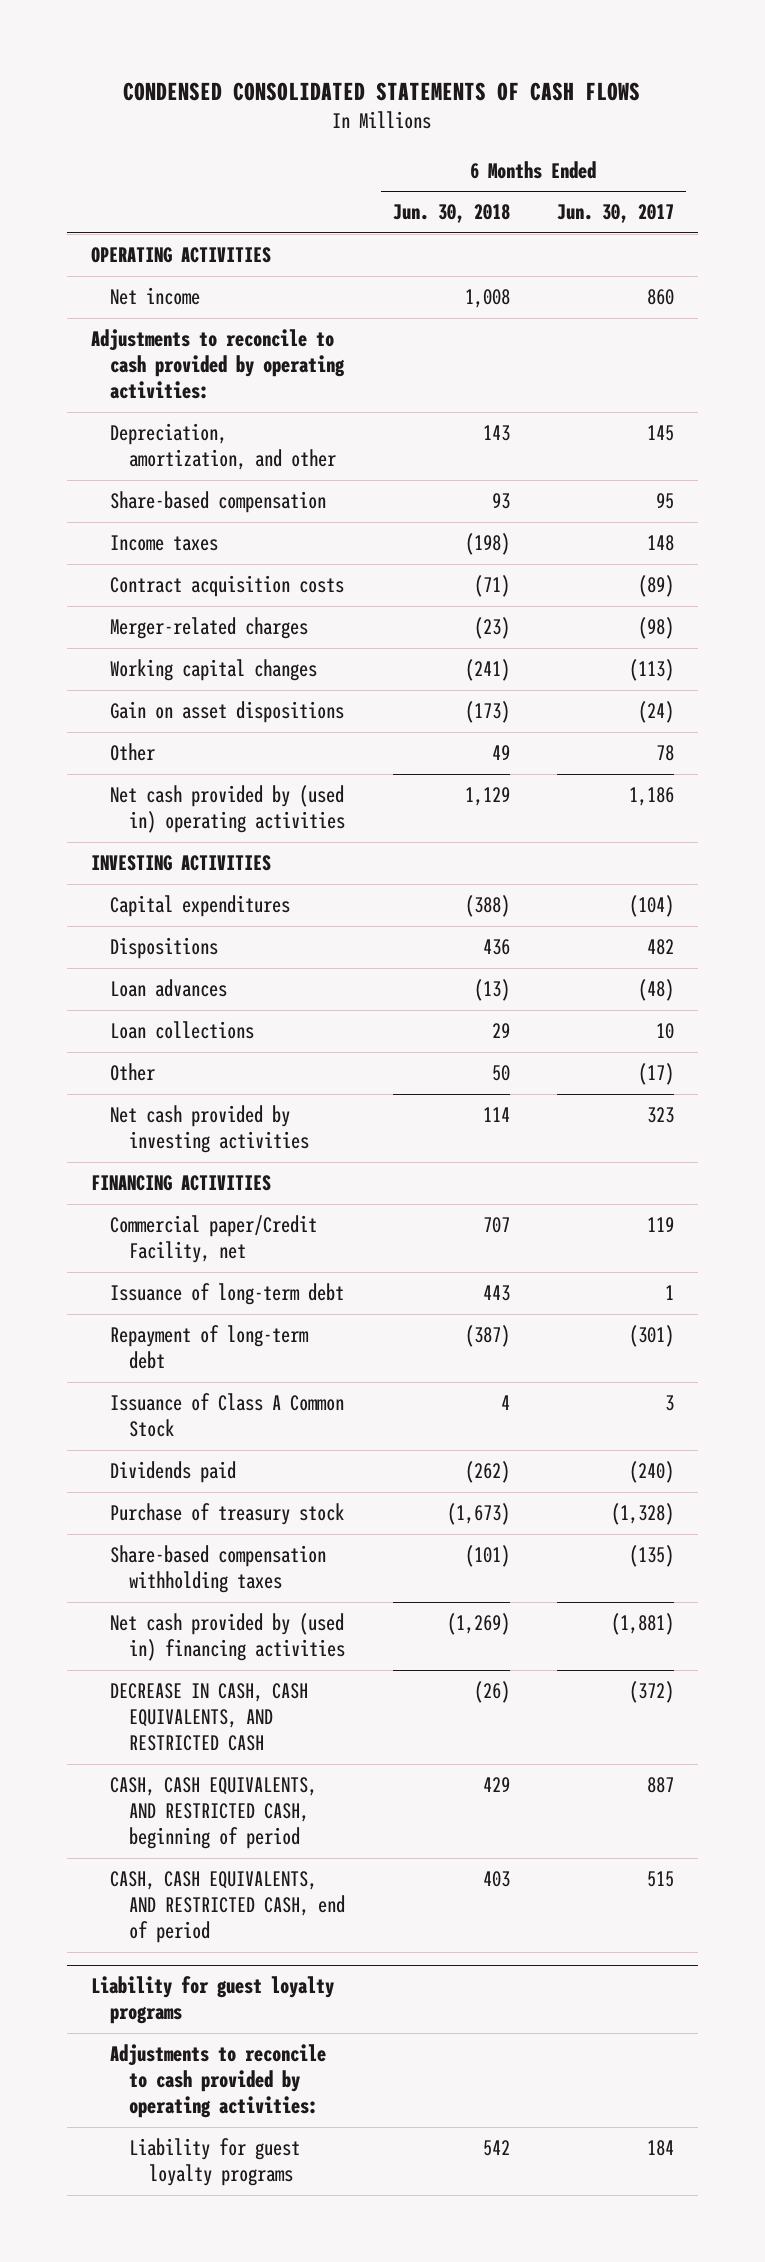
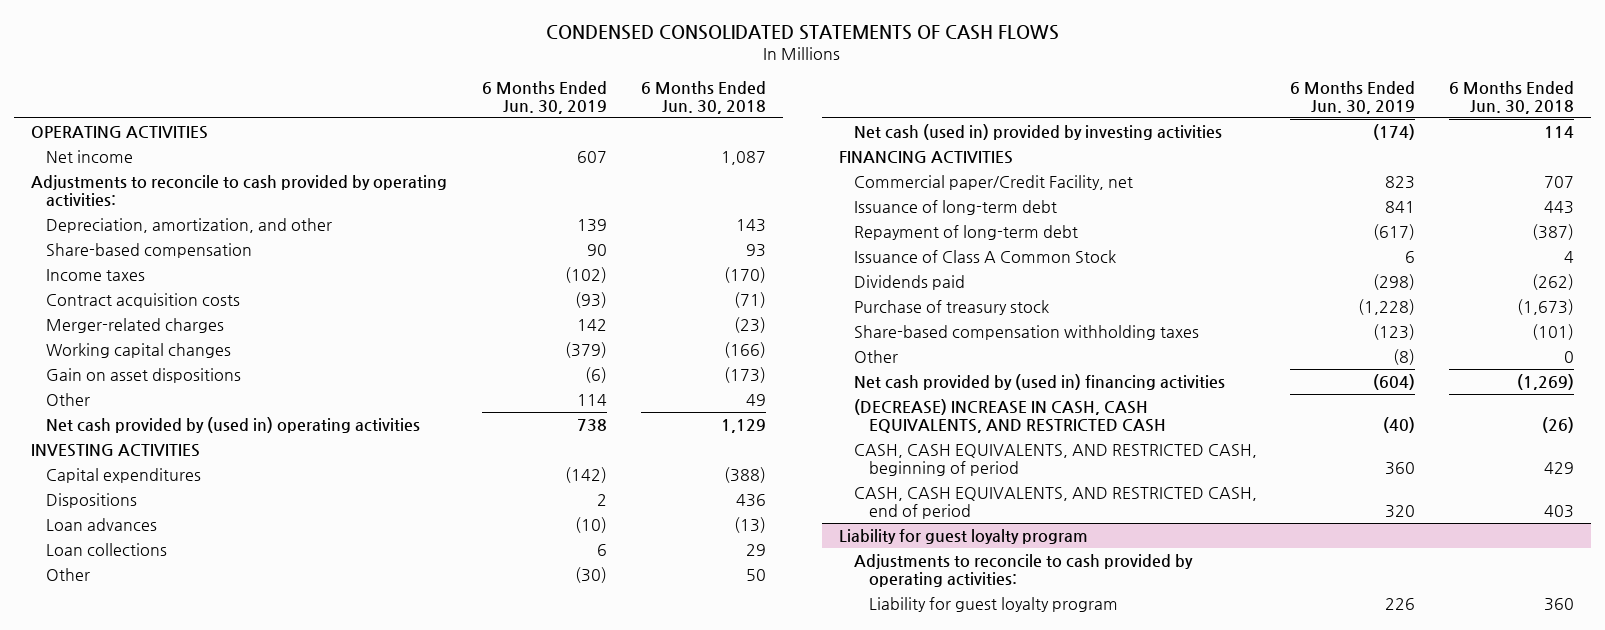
[556,204,674,224] Jun. 30, 2017 -> none
none -> [482,80,608,114] 6 Months Ended Jun. 30, 2019
[464,289,510,309] 1,008 -> [720,150,766,165] 1,087
[464,533,510,556] (198) -> [723,266,766,283] (170)
[464,659,510,682] (241) -> [723,341,766,358] (166)
[110,1105,310,1154] Net cash provided by investing activities -> [853,123,1222,140] Net cash (used in) provided by investing activities
none -> [853,349,898,363] Other
[110,1683,309,1752] DECREASE IN CASH, CASH EQUIVALENTS, AND RESTRICTED CASH -> [853,398,1166,434] (DECREASE) INCREASE IN CASH, CASH EQUIVALENTS, AND RESTRICTED CASH
[90,1976,334,2025] Liability for guest loyalty programs -> [838,528,1088,544] Liability for guest loyalty program
[129,2138,301,2187] Liability for guest loyalty programs -> [868,596,1118,612] Liability for guest loyalty program
[482,2140,510,2157] 542 -> [1544,597,1575,611] 360

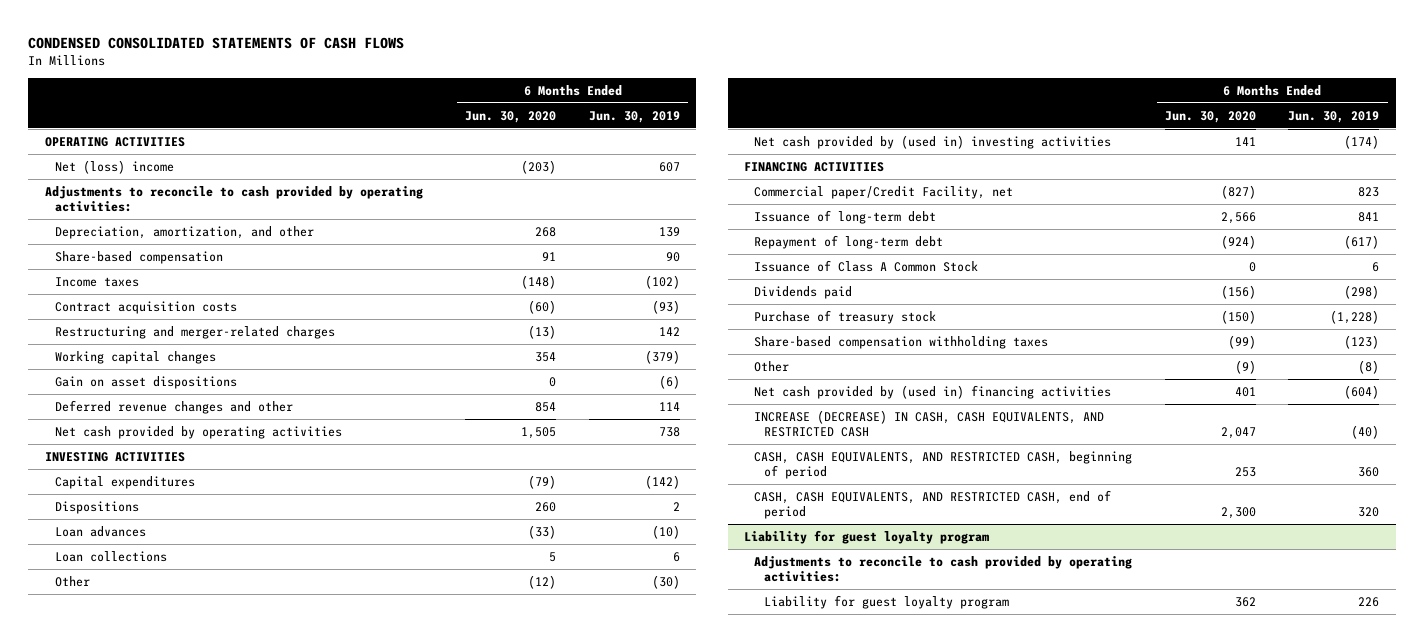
[640,80,766,114] 6 Months Ended Jun. 30, 2018 -> none
none -> [465,110,557,123] Jun. 30, 2020
[45,149,133,163] Net income -> [54,159,174,174] Net (loss) income
[45,317,224,333] Merger-related charges -> [54,325,335,339] Restructuring and merger-related charges
[45,392,90,406] Other -> [54,399,293,414] Deferred revenue changes and other
[45,416,420,433] Net cash provided by (used in) operating activities -> [54,425,342,439] Net cash provided by operating activities
[853,123,1222,140] Net cash (used in) provided by investing activities -> [754,134,1112,149] Net cash provided by (used in) investing activities
[853,398,1166,434] (DECREASE) INCREASE IN CASH, CASH EQUIVALENTS, AND RESTRICTED CASH -> [754,409,1105,437] INCREASE (DECREASE) IN CASH, CASH EQUIVALENTS, AND RESTRICTED CASH

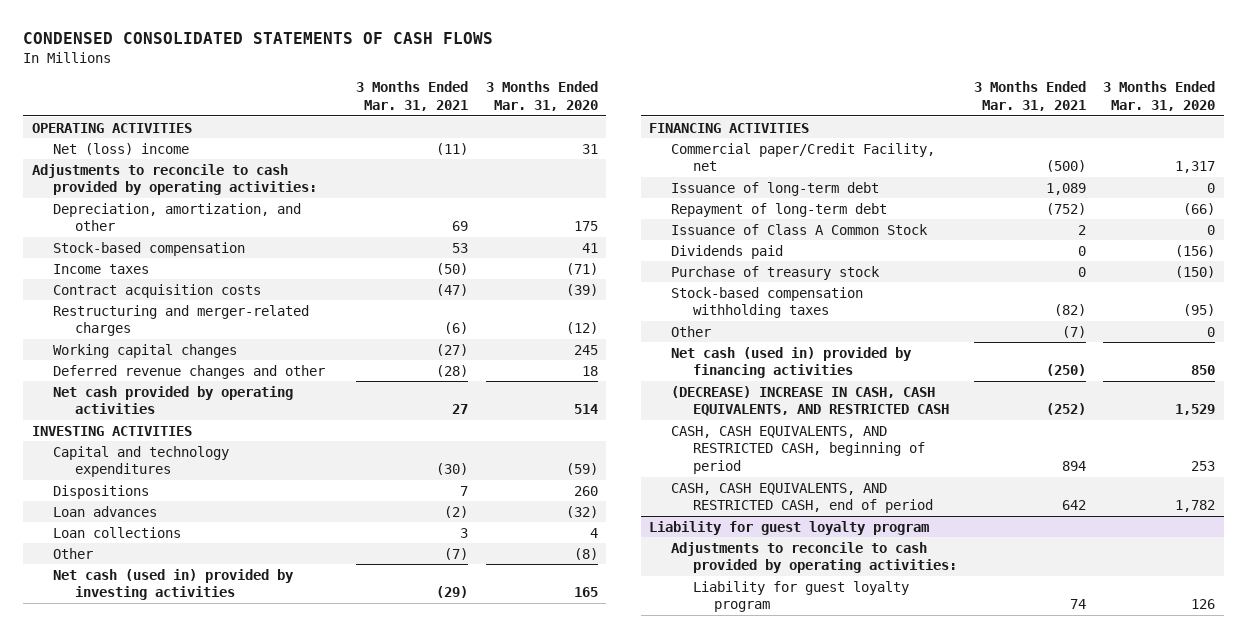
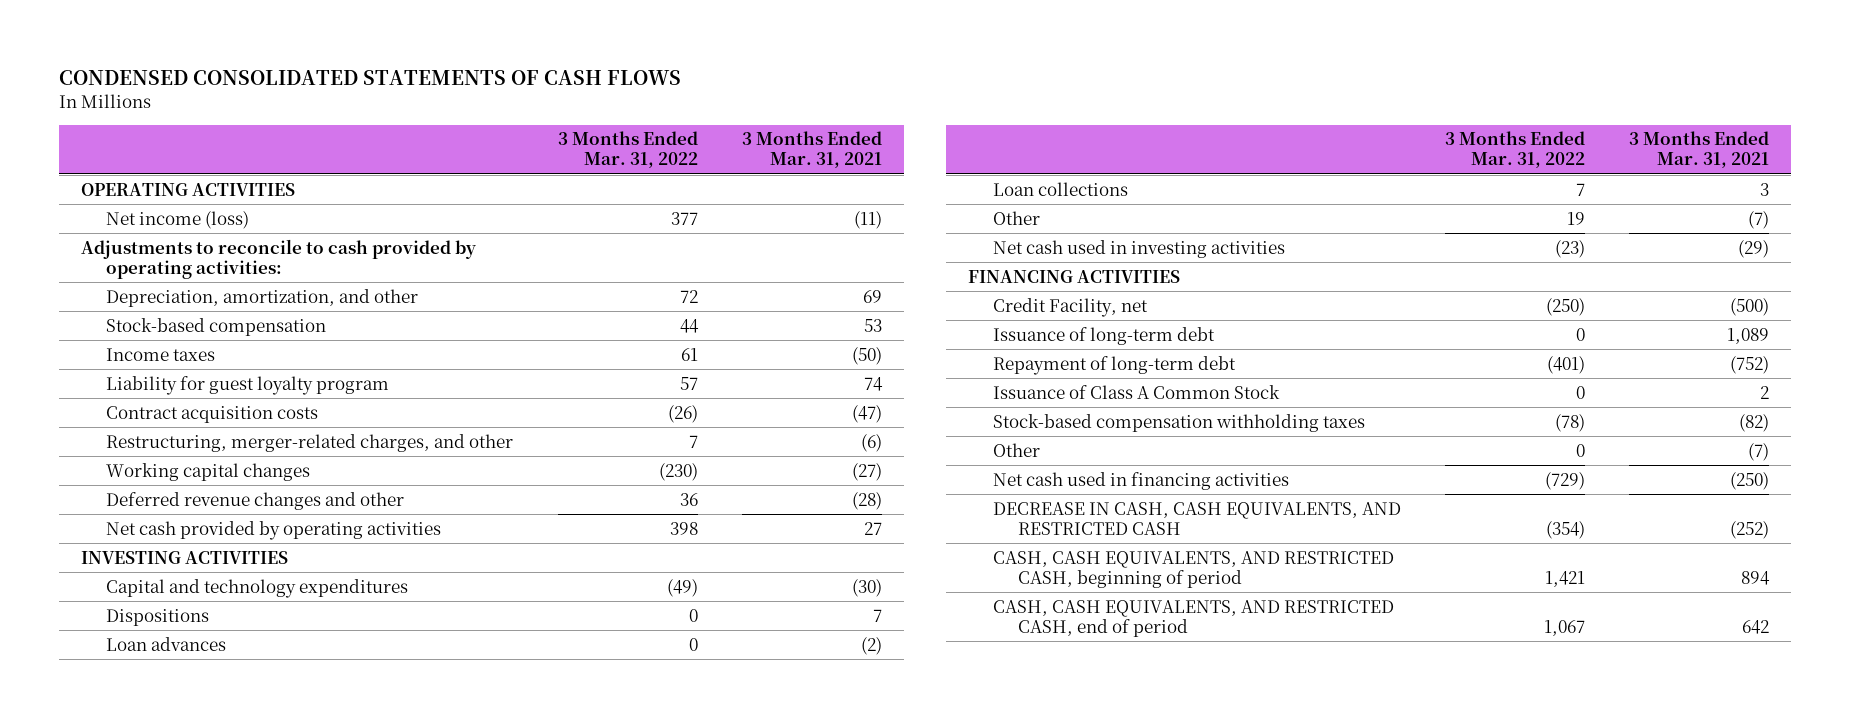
[485,81,598,112] 3 Months Ended Mar. 31, 2020 -> none
none -> [557,131,698,169] 3 Months Ended Mar. 31, 2022
[53,142,190,155] Net (loss) income -> [105,210,249,229] Net income (loss)
none -> [105,375,389,395] Liability for guest loyalty program
[53,304,310,337] Restructuring and merger-related charges -> [105,433,513,452] Restructuring, merger-related charges, and other
[53,568,295,601] Net cash (used in) provided by investing activities -> [992,239,1285,258] Net cash used in investing activities
[671,142,936,172] Commercial paper/Credit Facility, net -> [992,297,1148,317] Credit Facility, net
[671,244,784,259] Dividends paid -> none
[671,265,881,280] Purchase of treasury stock -> none
[671,346,913,379] Net cash (used in) provided by financing activities -> [992,471,1289,490] Net cash used in financing activities
[671,385,949,417] (DECREASE) INCREASE IN CASH, CASH EQUIVALENTS, AND RESTRICTED CASH -> [992,501,1401,535] DECREASE IN CASH, CASH EQUIVALENTS, AND RESTRICTED CASH
[649,520,930,535] Liability for guest loyalty program -> none
[671,541,957,574] Adjustments to reconcile to cash provided by operating activities: -> none
[692,580,909,613] Liability for guest loyalty program -> none

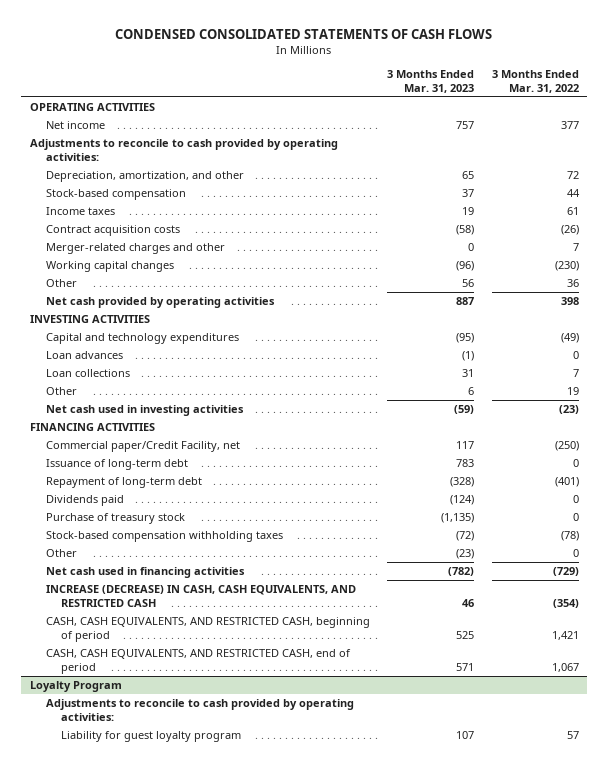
[741,131,882,169] 3 Months Ended Mar. 31, 2021 -> none
none -> [387,69,475,93] 3 Months Ended Mar. 31, 2023
[105,210,249,229] Net income (loss) -> [45,121,105,130] Net income
[105,375,389,395] Liability for guest loyalty program -> none
[105,433,513,452] Restructuring, merger-related charges, and other -> [45,243,225,255] Merger-related charges and other
[105,491,404,510] Deferred revenue changes and other -> [45,279,77,288] Other
[105,608,209,626] Dispositions -> none
[992,297,1148,317] Credit Facility, net -> [45,441,240,453] Commercial paper/Credit Facility, net
[992,384,1280,399] Issuance of Class A Common Stock -> none
none -> [45,495,124,507] Dividends paid
none -> [45,513,185,525] Purchase of treasury stock
[992,501,1401,535] DECREASE IN CASH, CASH EQUIVALENTS, AND RESTRICTED CASH -> [45,585,356,607] INCREASE (DECREASE) IN CASH, CASH EQUIVALENTS, AND RESTRICTED CASH
none -> [30,681,123,693] Loyalty Program
none -> [45,699,354,721] Adjustments to reconcile to cash provided by operating activities:
none -> [61,731,242,743] Liability for guest loyalty program

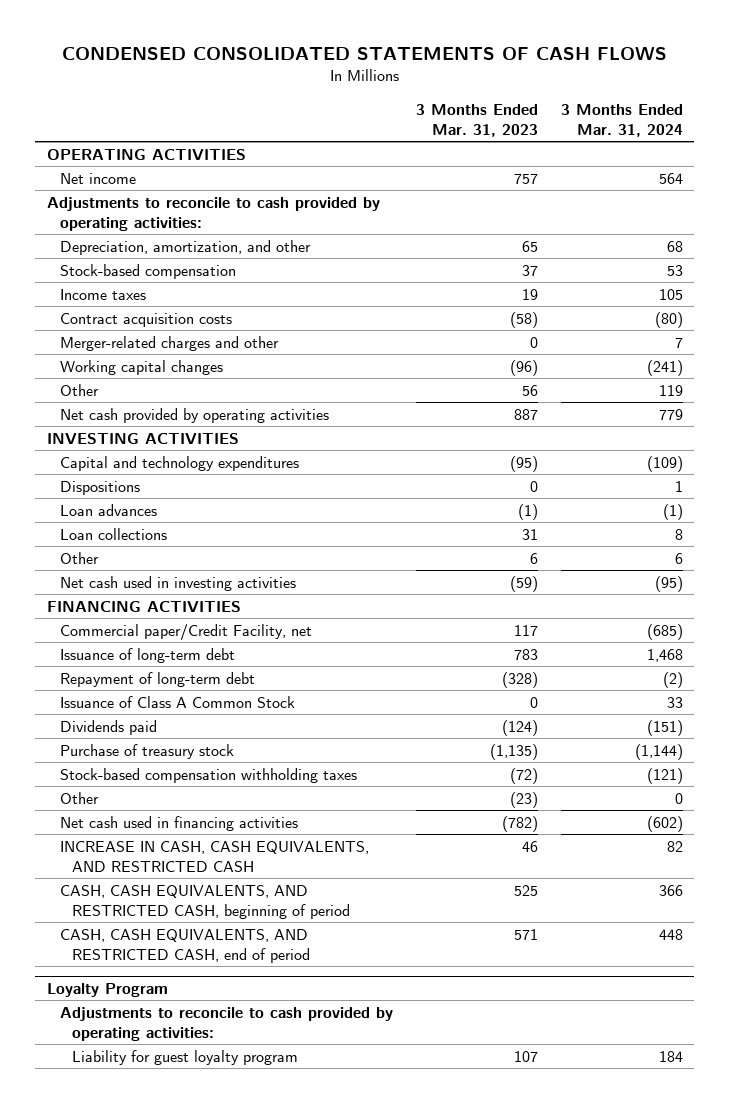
[491,69,579,93] 3 Months Ended Mar. 31, 2022 -> none
none -> [560,103,683,137] 3 Months Ended Mar. 31, 2024
none -> [59,480,140,495] Dispositions
none -> [59,695,295,708] Issuance of Class A Common Stock
[45,585,356,607] INCREASE (DECREASE) IN CASH, CASH EQUIVALENTS, AND RESTRICTED CASH -> [59,840,369,872] INCREASE IN CASH, CASH EQUIVALENTS, AND RESTRICTED CASH

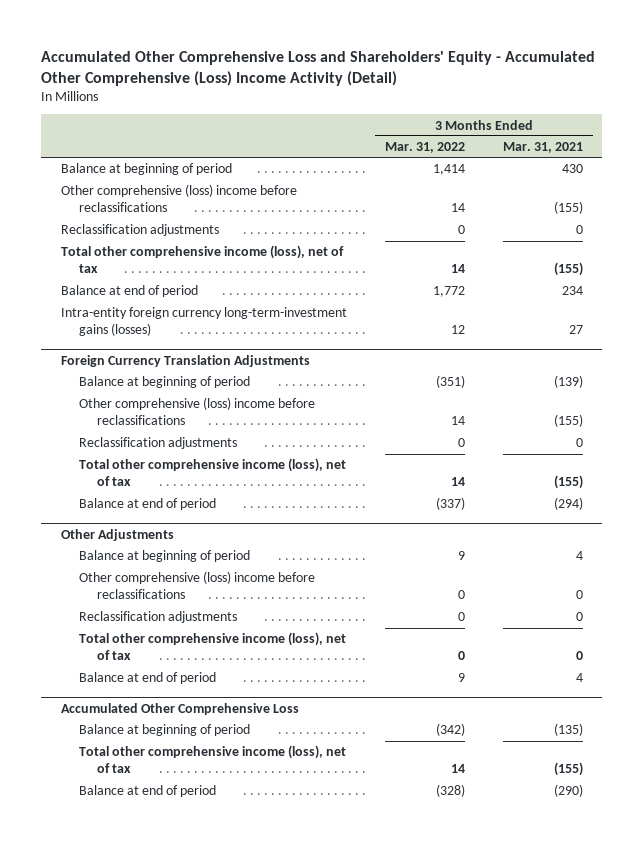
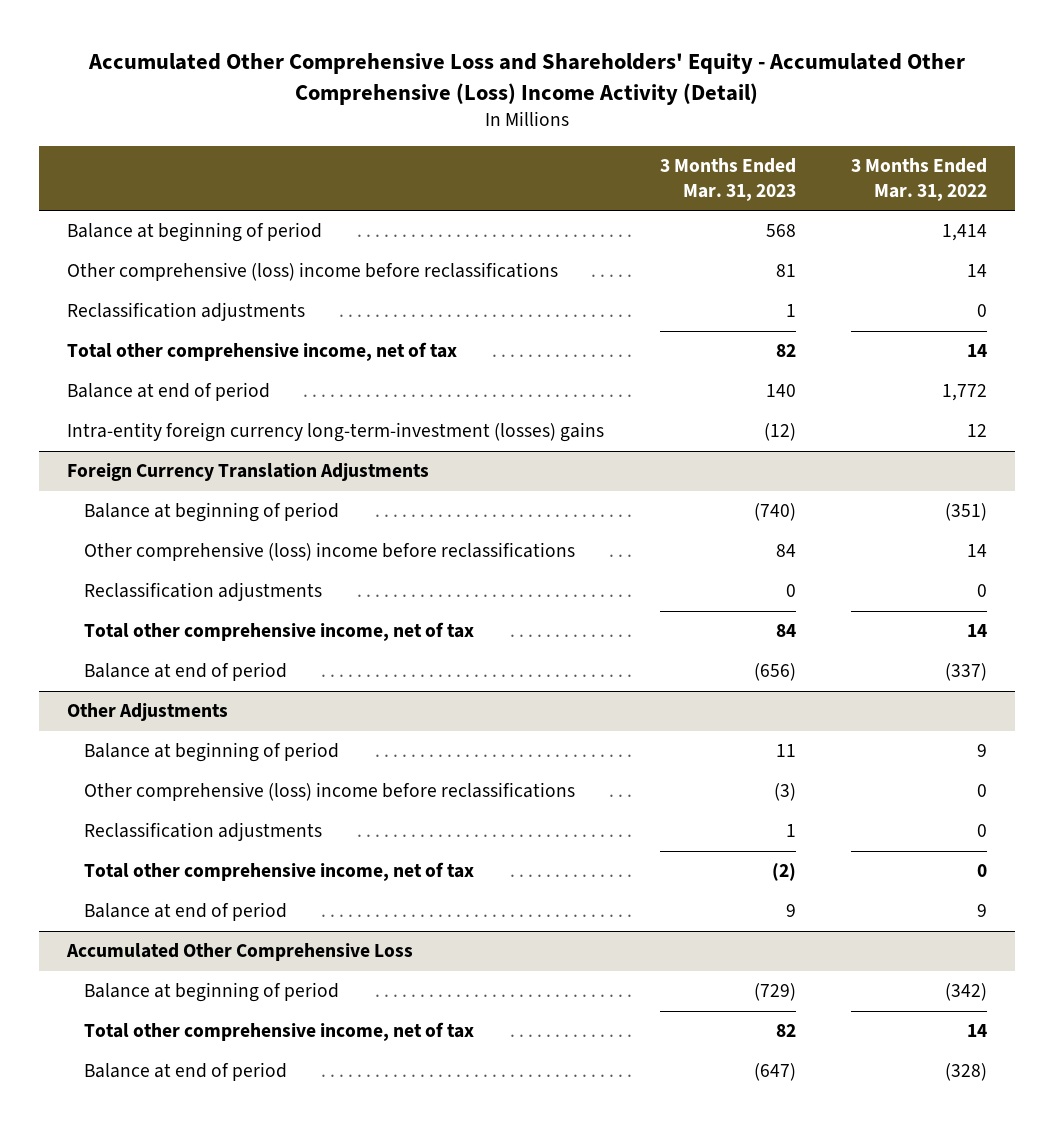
[503,142,584,154] Mar. 31, 2021 -> none
none -> [659,158,796,201] 3 Months Ended Mar. 31, 2023
[60,245,344,274] Total other comprehensive income (loss), net of tax -> [66,342,457,362] Total other comprehensive income, net of tax
[60,307,347,337] Intra-entity foreign currency long-term-investment gains (losses) -> [66,422,604,443] Intra-entity foreign currency long-term-investment (losses) gains
[78,458,346,487] Total other comprehensive income (loss), net of tax -> [83,622,474,642] Total other comprehensive income, net of tax
[78,632,346,661] Total other comprehensive income (loss), net of tax -> [83,862,474,882] Total other comprehensive income, net of tax
[78,745,346,774] Total other comprehensive income (loss), net of tax -> [83,1022,474,1042] Total other comprehensive income, net of tax

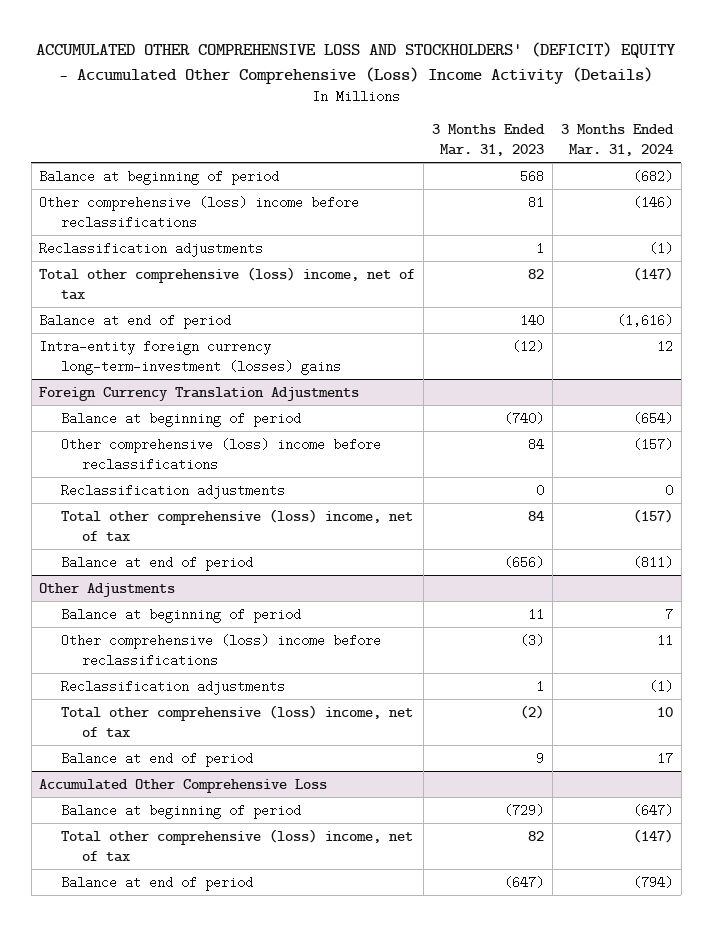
[88,53,966,105] Accumulated Other Comprehensive Loss and Shareholders' Equity - Accumulated Other Comprehensive (Loss) Income Activity (Detail) -> [36,42,677,84] ACCUMULATED OTHER COMPREHENSIVE LOSS AND STOCKHOLDERS' (DEFICIT) EQUITY - Accumulated Other Comprehensive (Loss) Income Activity (Details)
[851,158,988,201] 3 Months Ended Mar. 31, 2022 -> none
none -> [560,124,674,157] 3 Months Ended Mar. 31, 2024
[66,342,457,362] Total other comprehensive income, net of tax -> [39,266,416,300] Total other comprehensive (loss) income, net of tax
[83,622,474,642] Total other comprehensive income, net of tax -> [60,508,413,542] Total other comprehensive (loss) income, net of tax
[83,862,474,882] Total other comprehensive income, net of tax -> [60,704,413,738] Total other comprehensive (loss) income, net of tax
[83,1022,474,1042] Total other comprehensive income, net of tax -> [60,828,413,862] Total other comprehensive (loss) income, net of tax

